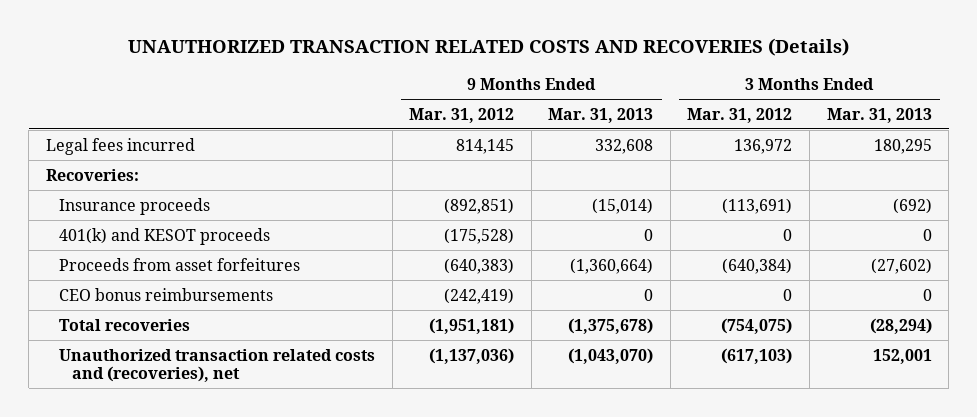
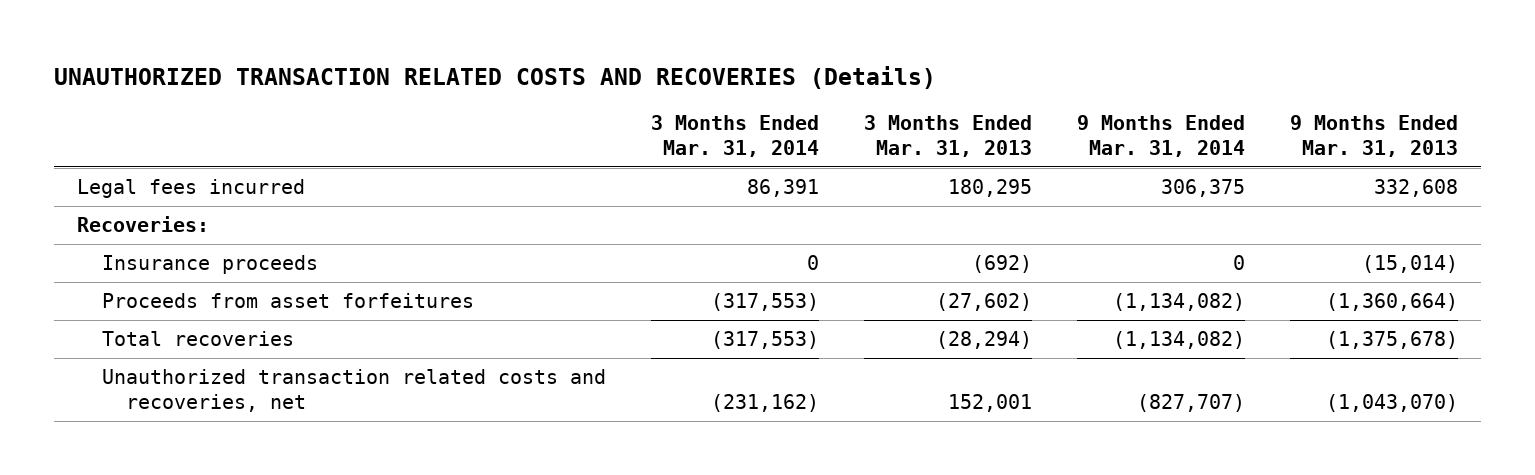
[409,107,515,123] Mar. 31, 2012 -> none
[687,107,793,123] Mar. 31, 2012 -> none
none -> [650,115,819,158] 3 Months Ended Mar. 31, 2014
none -> [1077,115,1246,158] 9 Months Ended Mar. 31, 2014
[58,227,270,245] 401(k) and KESOT proceeds -> none
[58,287,273,301] CEO bonus reimbursements -> none
[58,348,375,383] Unauthorized transaction related costs and (recoveries), net -> [101,368,606,413] Unauthorized transaction related costs and recoveries, net

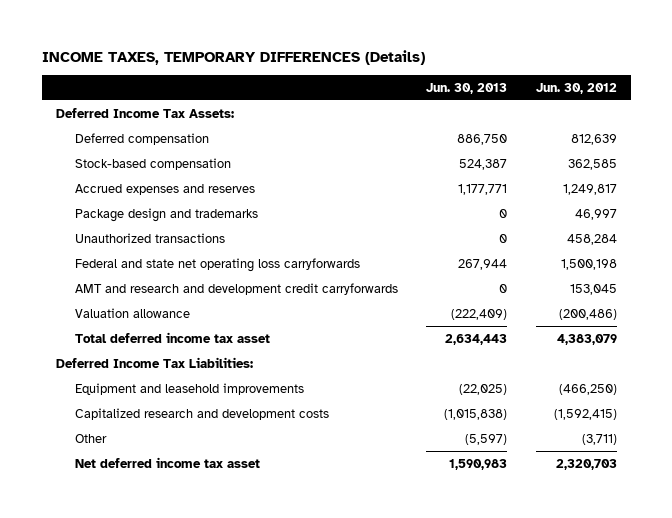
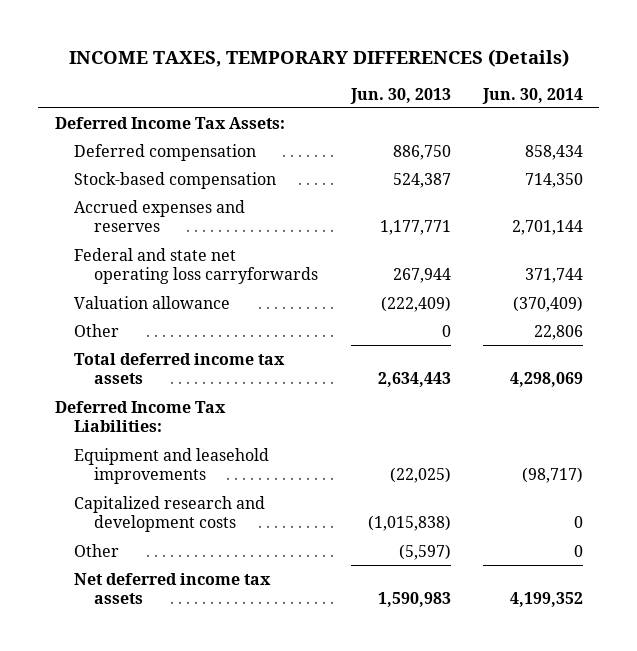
[535,82,617,94] Jun. 30, 2012 -> none
none -> [481,87,583,104] Jun. 30, 2014
[75,207,259,222] Package design and trademarks -> none
[75,232,226,243] Unauthorized transactions -> none
[75,282,399,295] AMT and research and development credit carryforwards -> none
none -> [74,323,120,337] Other
[75,331,271,343] Total deferred income tax asset -> [74,352,286,385] Total deferred income tax assets
[75,456,261,468] Net deferred income tax asset -> [74,572,272,605] Net deferred income tax assets

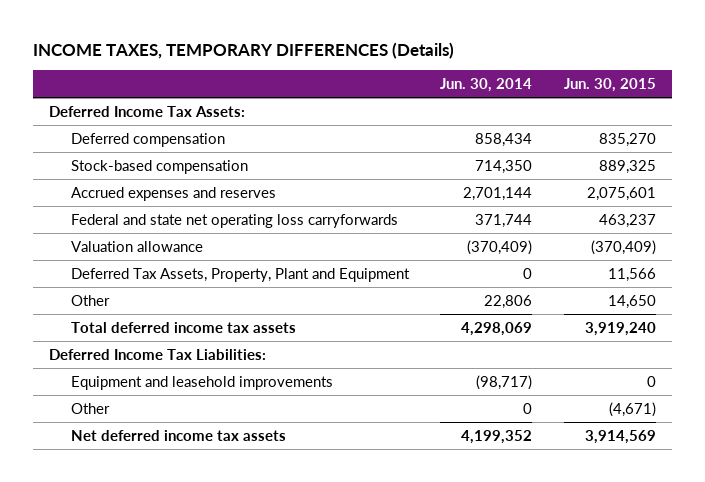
[349,87,451,104] Jun. 30, 2013 -> none
none -> [564,77,657,92] Jun. 30, 2015
none -> [70,267,410,282] Deferred Tax Assets, Property, Plant and Equipment
[74,495,266,533] Capitalized research and development costs -> none

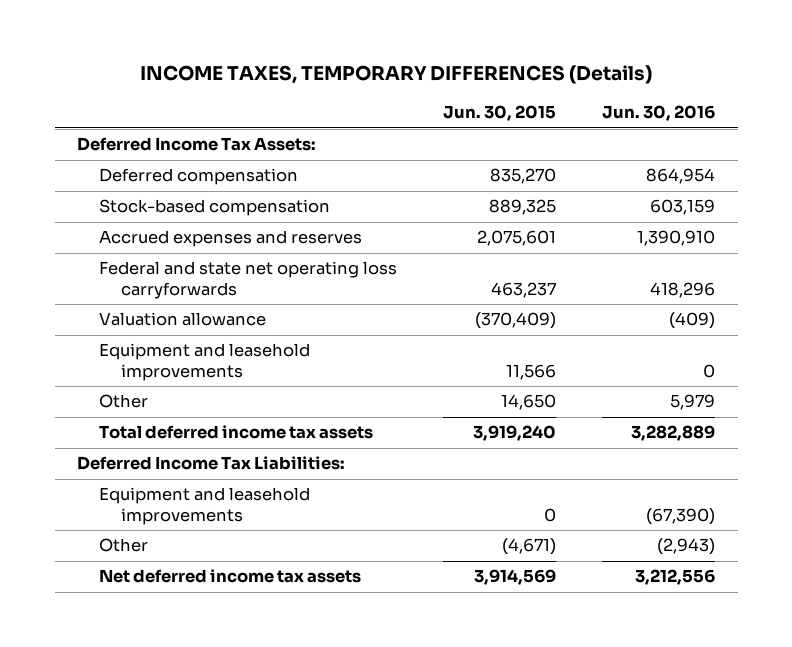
[440,77,533,92] Jun. 30, 2014 -> none
none -> [601,105,715,122] Jun. 30, 2016
[70,267,410,282] Deferred Tax Assets, Property, Plant and Equipment -> [99,343,311,382] Equipment and leasehold improvements

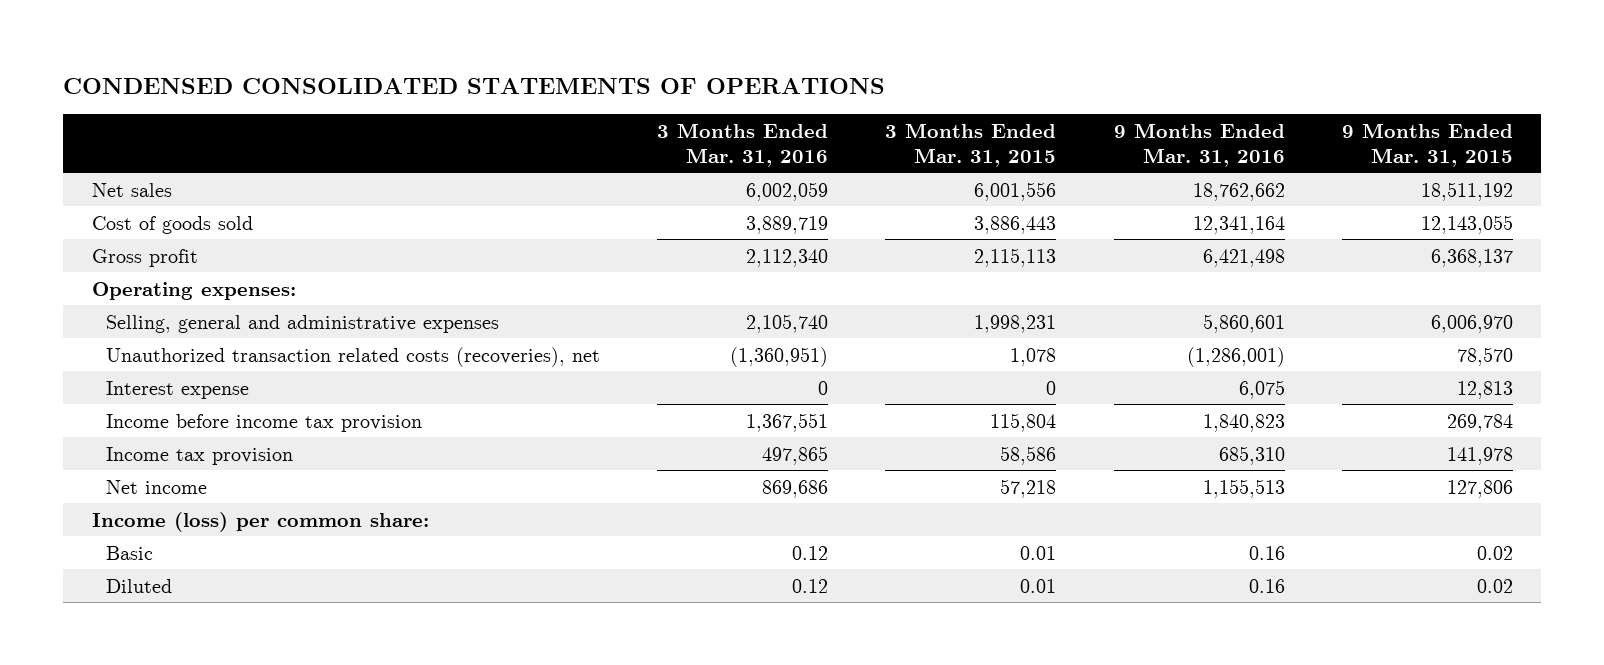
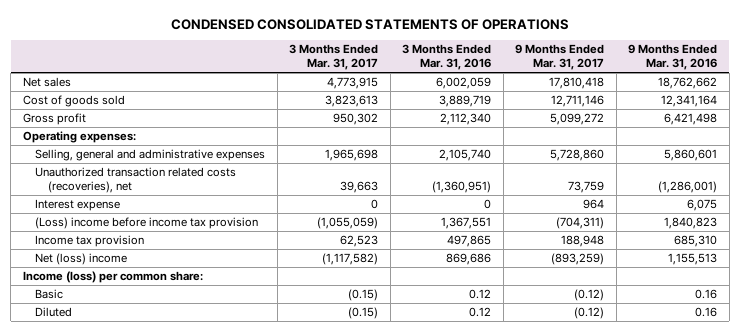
[885,122,1057,167] 3 Months Ended Mar. 31, 2015 -> none
[1341,122,1513,167] 9 Months Ended Mar. 31, 2015 -> none
none -> [289,44,379,71] 3 Months Ended Mar. 31, 2017
none -> [515,44,605,71] 9 Months Ended Mar. 31, 2017
[106,413,423,432] Income before income tax provision -> [35,216,259,229] (Loss) income before income tax provision
[106,479,208,494] Net income -> [35,252,128,265] Net (loss) income

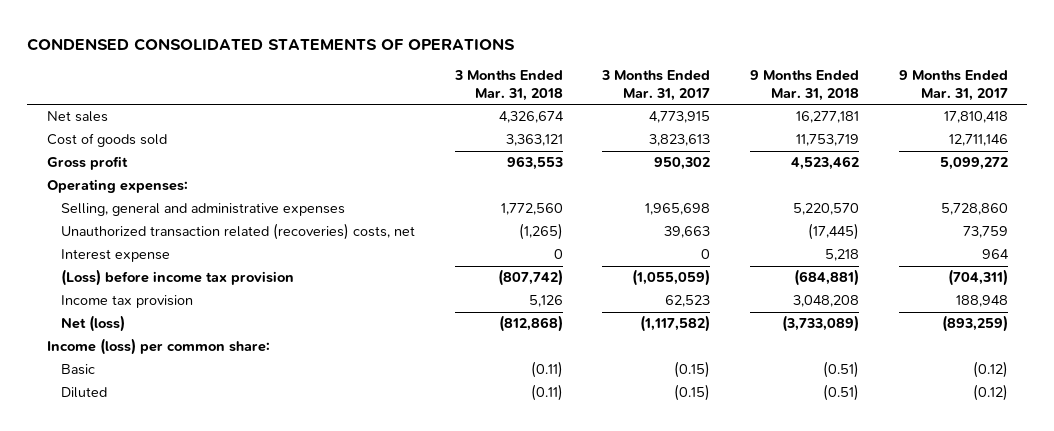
[402,44,492,71] 3 Months Ended Mar. 31, 2016 -> none
[628,44,718,71] 9 Months Ended Mar. 31, 2016 -> none
none -> [453,70,563,101] 3 Months Ended Mar. 31, 2018
none -> [750,70,860,101] 9 Months Ended Mar. 31, 2018
[35,166,237,193] Unauthorized transaction related costs (recoveries), net -> [61,223,416,241] Unauthorized transaction related (recoveries) costs, net
[35,216,259,229] (Loss) income before income tax provision -> [61,269,295,287] (Loss) before income tax provision
[35,252,128,265] Net (loss) income -> [61,315,126,333] Net (loss)

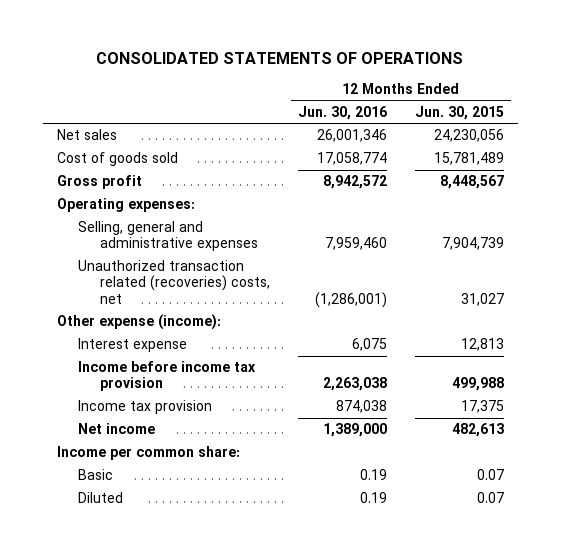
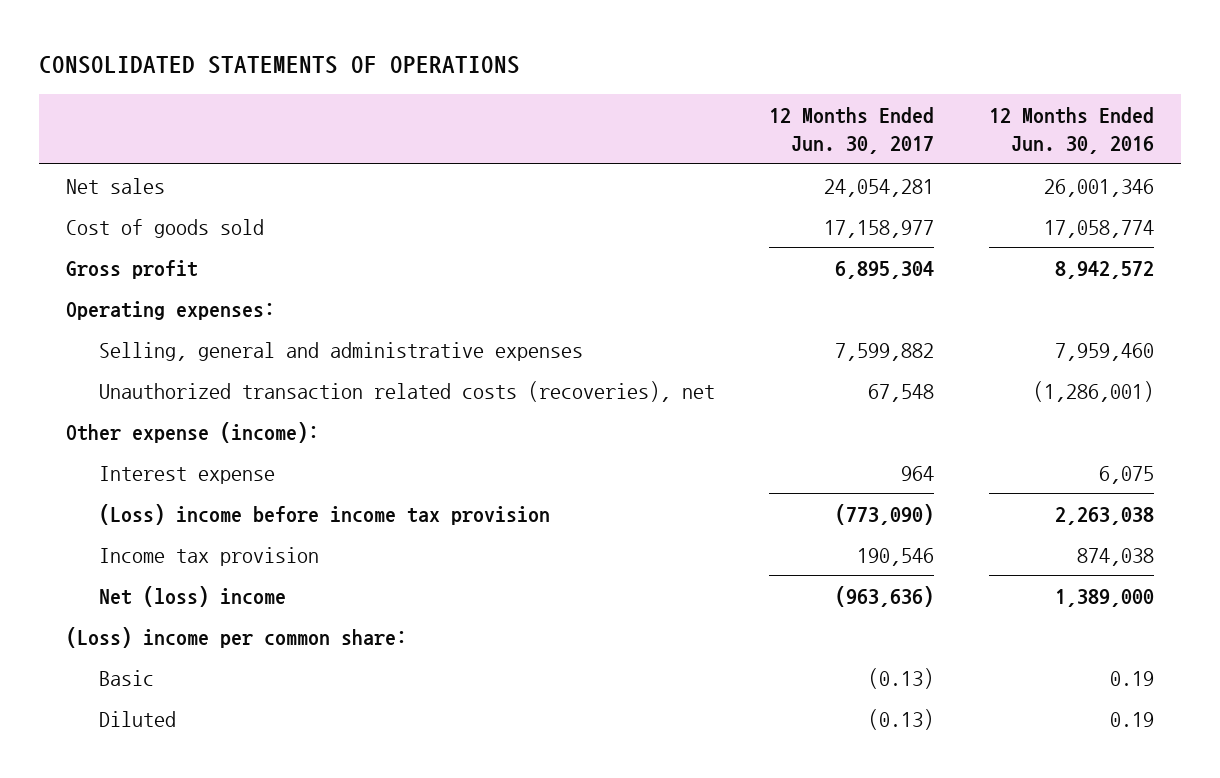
[414,105,504,120] Jun. 30, 2015 -> none
none -> [769,106,935,155] 12 Months Ended Jun. 30, 2017
[78,260,270,304] Unauthorized transaction related (recoveries) costs, net -> [98,380,715,402] Unauthorized transaction related costs (recoveries), net
[78,361,257,392] Income before income tax provision -> [98,503,550,525] (Loss) income before income tax provision
[78,423,156,435] Net income -> [98,585,286,607] Net (loss) income
[56,446,240,461] Income per common share: -> [65,626,407,648] (Loss) income per common share:

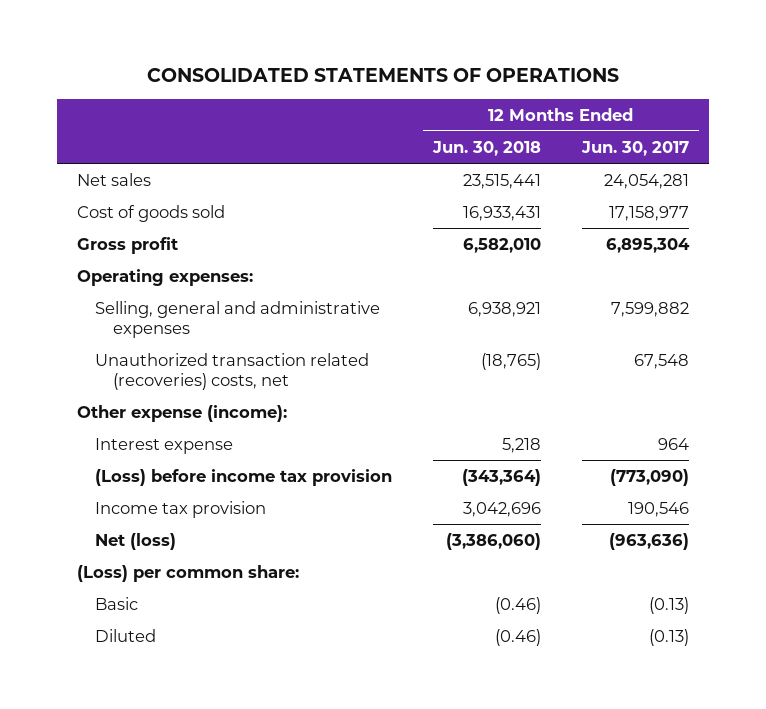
[988,106,1154,155] 12 Months Ended Jun. 30, 2016 -> none
none -> [431,140,541,156] Jun. 30, 2018
[98,380,715,402] Unauthorized transaction related costs (recoveries), net -> [95,352,370,390] Unauthorized transaction related (recoveries) costs, net
[98,503,550,525] (Loss) income before income tax provision -> [95,468,393,486] (Loss) before income tax provision
[98,585,286,607] Net (loss) income -> [95,532,177,550] Net (loss)
[65,626,407,648] (Loss) income per common share: -> [77,564,300,582] (Loss) per common share:

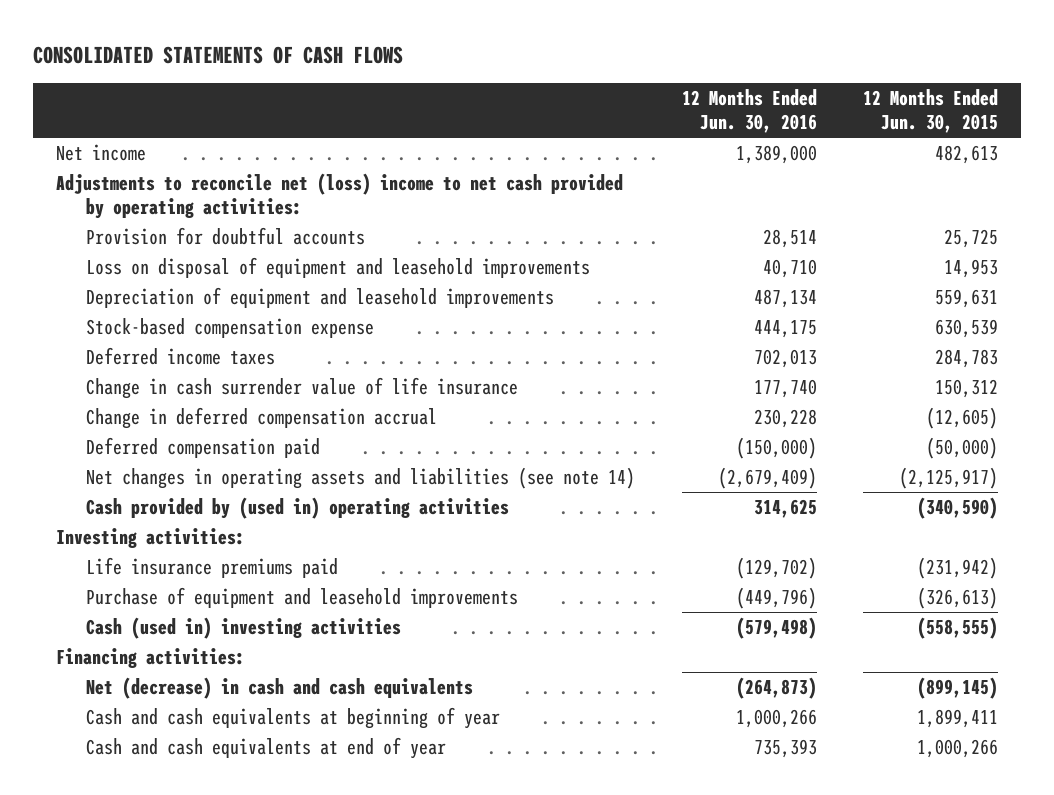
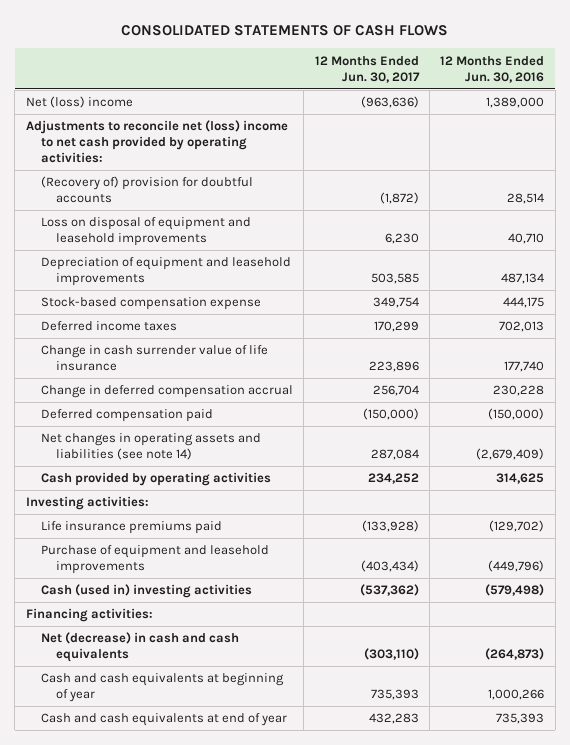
[863,89,999,134] 12 Months Ended Jun. 30, 2015 -> none
none -> [314,55,420,83] 12 Months Ended Jun. 30, 2017
[55,144,146,162] Net income -> [25,96,133,109] Net (loss) income
[86,227,366,246] Provision for doubtful accounts -> [40,176,253,204] (Recovery of) provision for doubtful accounts
[86,497,510,520] Cash provided by (used in) operating activities -> [40,472,271,487] Cash provided by operating activities

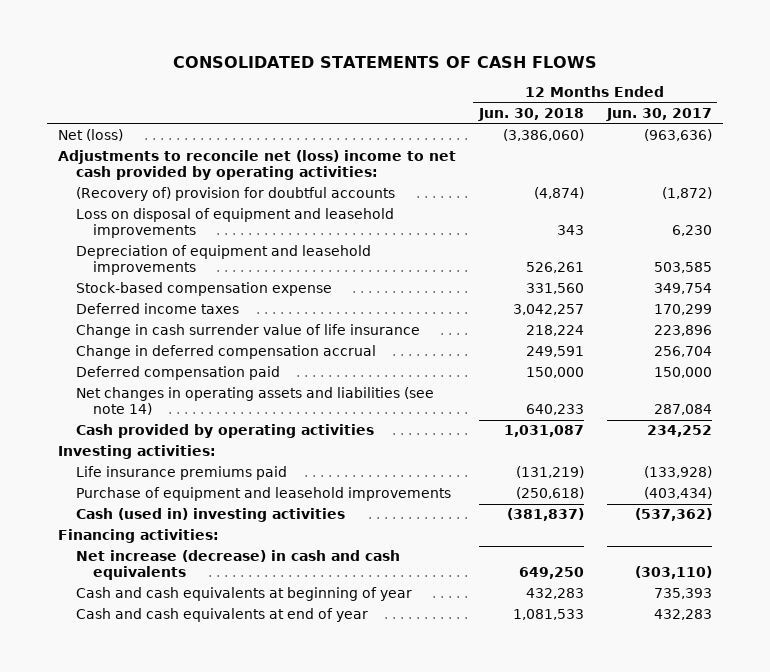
[440,55,545,83] 12 Months Ended Jun. 30, 2016 -> none
none -> [478,108,585,122] Jun. 30, 2018
[25,96,133,109] Net (loss) income -> [58,129,124,142] Net (loss)
[362,408,419,421] (150,000) -> [653,367,712,379] 150,000
[40,632,239,663] Net (decrease) in cash and cash equivalents -> [75,550,400,581] Net increase (decrease) in cash and cash equivalents

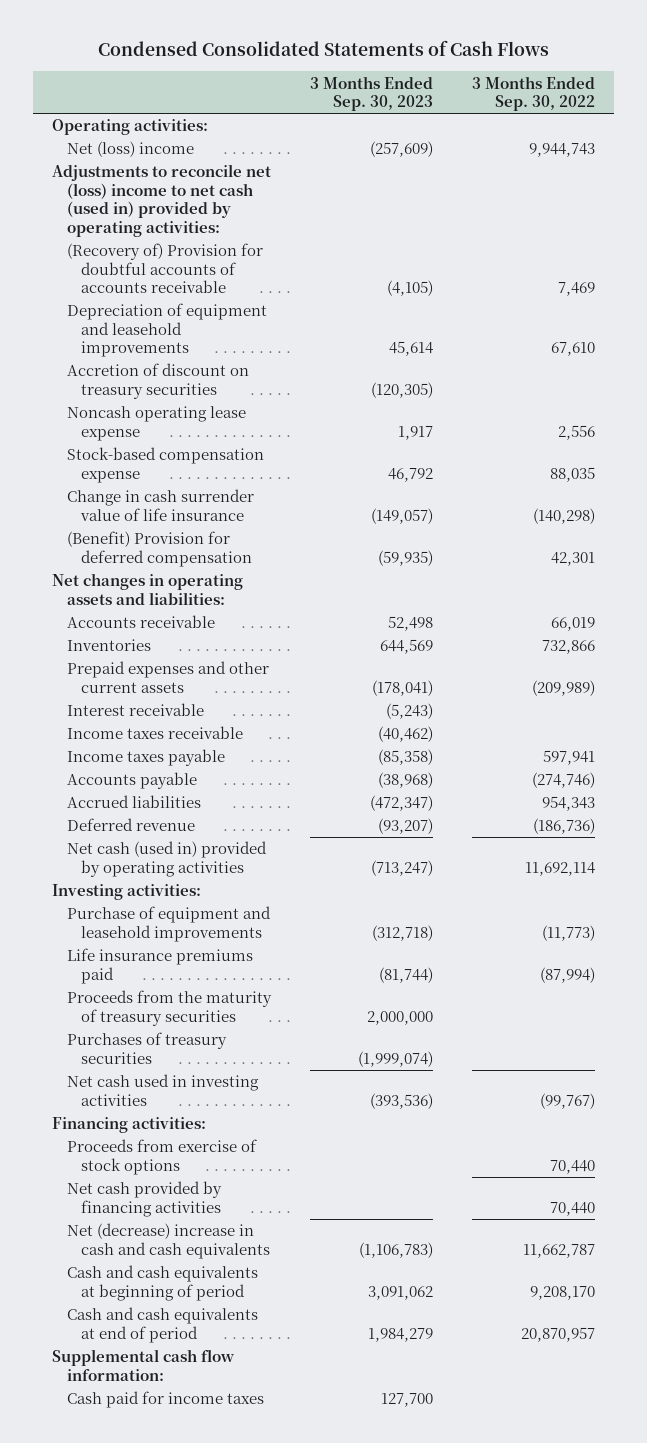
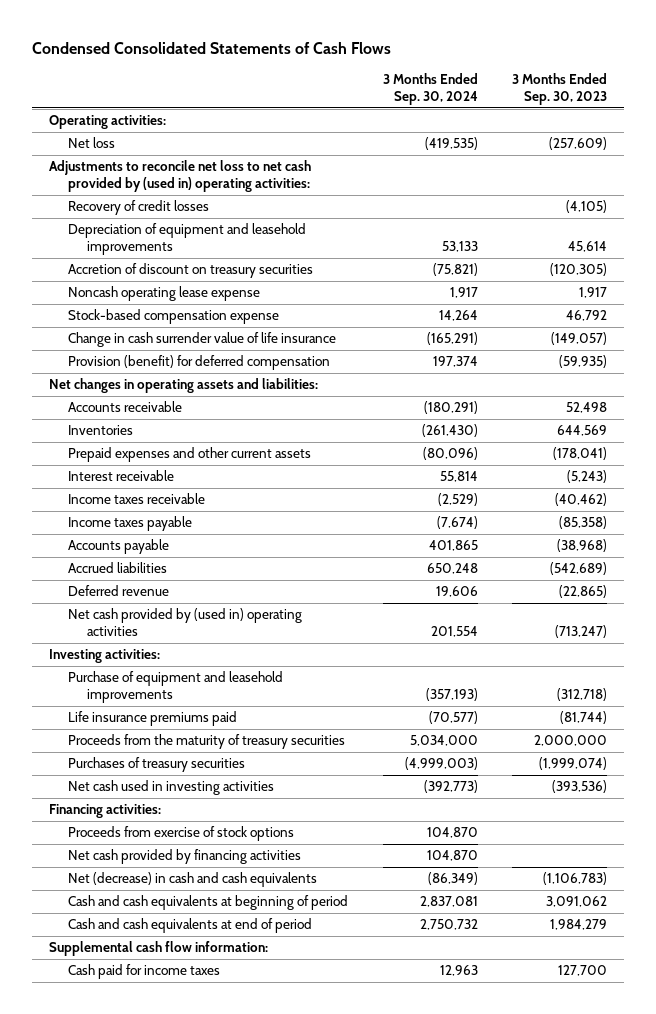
[471,75,595,112] 3 Months Ended Sep. 30, 2022 -> none
none -> [382,72,478,105] 3 Months Ended Sep. 30, 2024
[66,141,194,158] Net (loss) income -> [68,137,116,149] Net loss
[52,164,272,237] Adjustments to reconcile net (loss) income to net cash (used in) provided by operating activities: -> [49,160,312,193] Adjustments to reconcile net loss to net cash provided by (used in) operating activities:
[66,243,263,294] (Recovery of) Provision for doubtful accounts of accounts receivable -> [68,200,210,216] Recovery of credit losses
[66,531,253,567] (Benefit) Provision for deferred compensation -> [68,355,331,371] Provision (benefit) for deferred compensation
[370,795,434,812] (472,347) -> [550,562,608,576] (542,689)
[378,818,434,835] (93,207) -> [559,585,608,599] (22,865)
[66,841,267,877] Net cash (used in) provided by operating activities -> [68,608,303,637] Net cash provided by (used in) operating activities
[66,1223,271,1259] Net (decrease) increase in cash and cash equivalents -> [68,872,318,888] Net (decrease) in cash and cash equivalents

